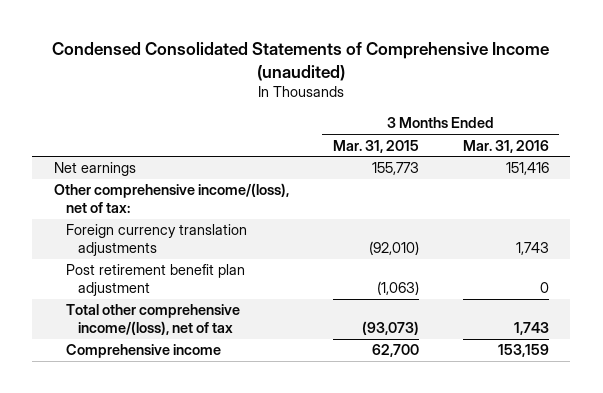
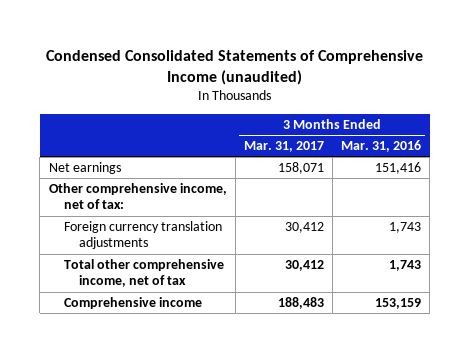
[332,139,419,153] Mar. 31, 2015 -> none
none -> [243,141,324,153] Mar. 31, 2017
[53,183,289,214] Other comprehensive income/(loss), net of tax: -> [48,183,227,210] Other comprehensive income, net of tax:
[66,264,246,297] Post retirement benefit plan adjustment -> none
[66,304,241,336] Total other comprehensive income/(loss), net of tax -> [63,259,224,288] Total other comprehensive income, net of tax

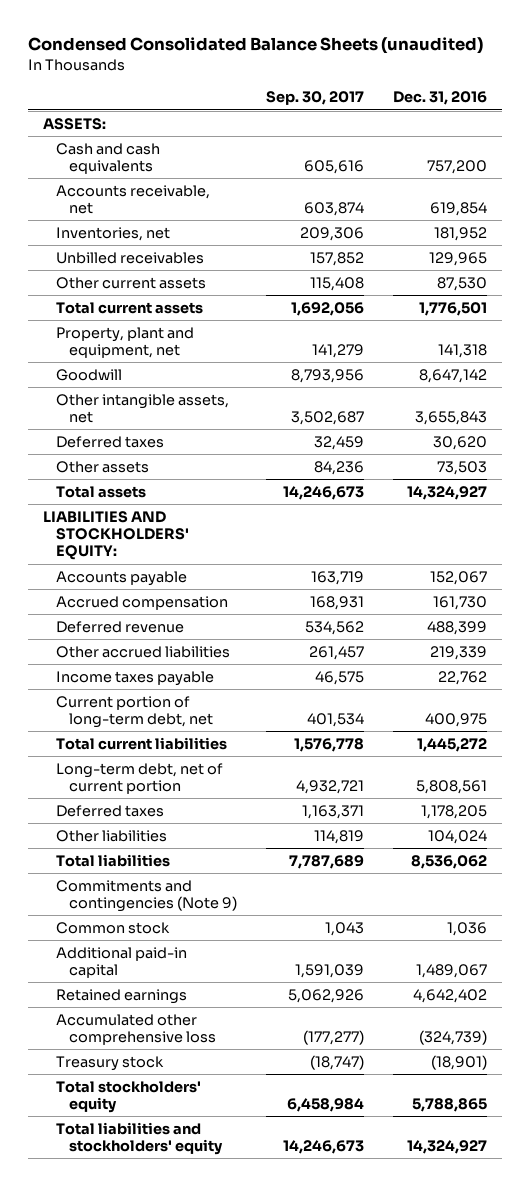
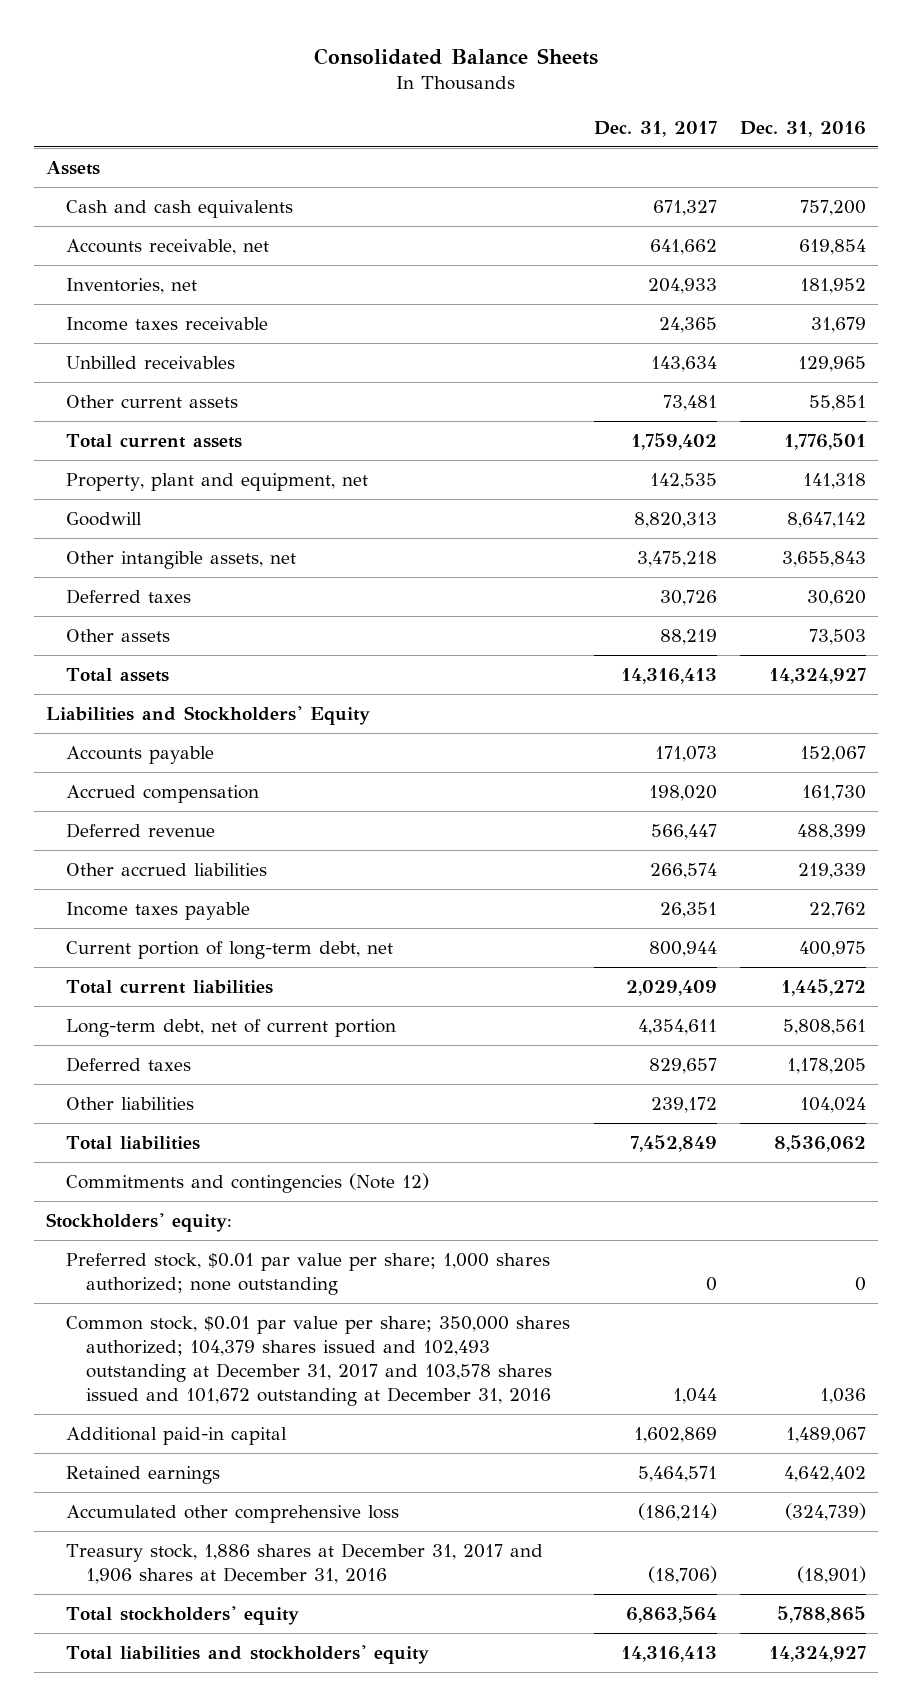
[27,37,483,55] Condensed Consolidated Balance Sheets (unaudited) -> [314,47,599,65] Consolidated Balance Sheets
[266,91,365,106] Sep. 30, 2017 -> none
none -> [593,120,717,137] Dec. 31, 2017
[42,117,106,130] ASSETS: -> [46,160,101,175] Assets
none -> [66,316,269,331] Income taxes receivable
[437,276,488,291] 87,530 -> [809,394,867,411] 55,851
[42,510,189,561] LIABILITIES AND STOCKHOLDERS' EQUITY: -> [46,705,371,725] Liabilities and Stockholders' Equity
[55,879,237,913] Commitments and contingencies (Note 9) -> [66,1172,430,1193] Commitments and contingencies (Note 12)
none -> [46,1212,233,1232] Stockholders' equity:
none -> [66,1252,551,1295] Preferred stock, $0.01 par value per share; 1,000 shares authorized; none outstanding
[55,921,170,934] Common stock -> [66,1315,571,1406] Common stock, $0.01 par value per share; 350,000 shares authorized; 104,379 shares issued and 102,493 outstanding at December 31, 2017 and 103,578 shares issued and 101,672 outstanding at December 31, 2016
[55,1055,164,1071] Treasury stock -> [66,1542,544,1584] Treasury stock, 1,886 shares at December 31, 2017 and 1,906 shares at December 31, 2016

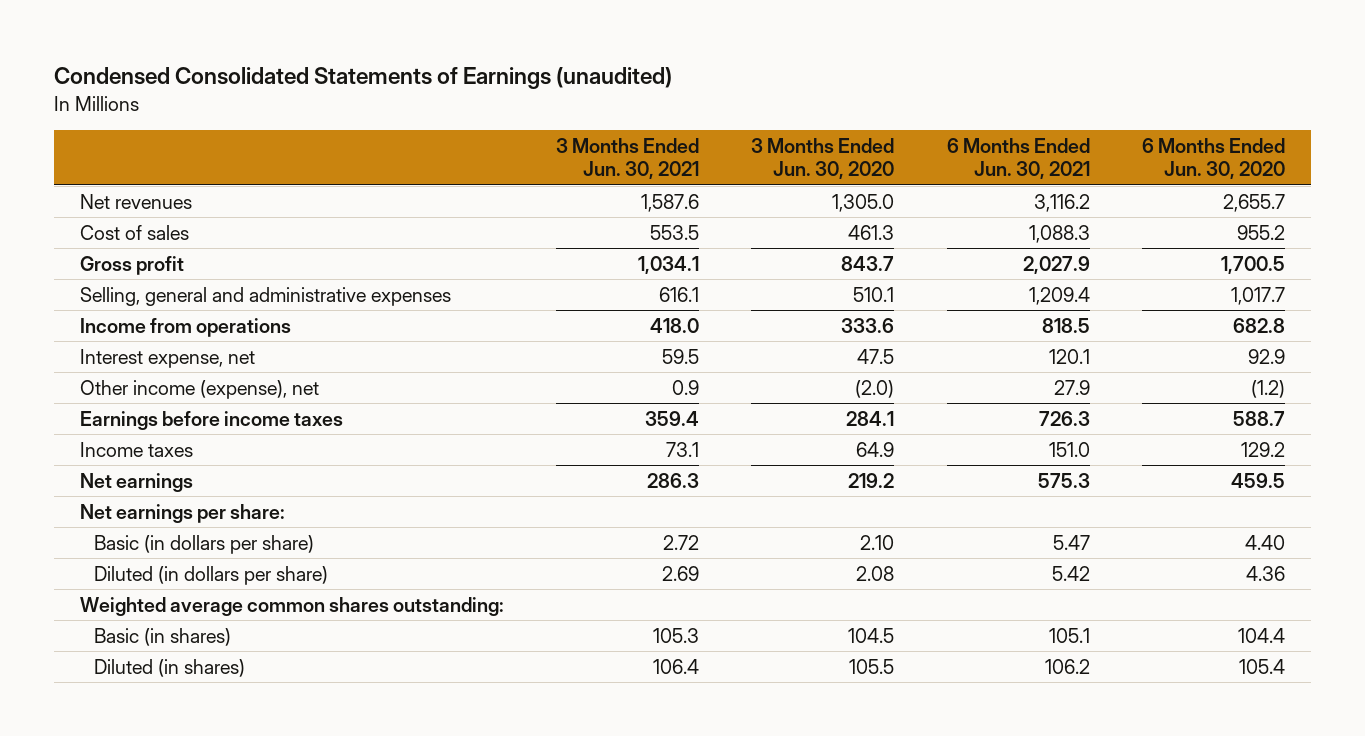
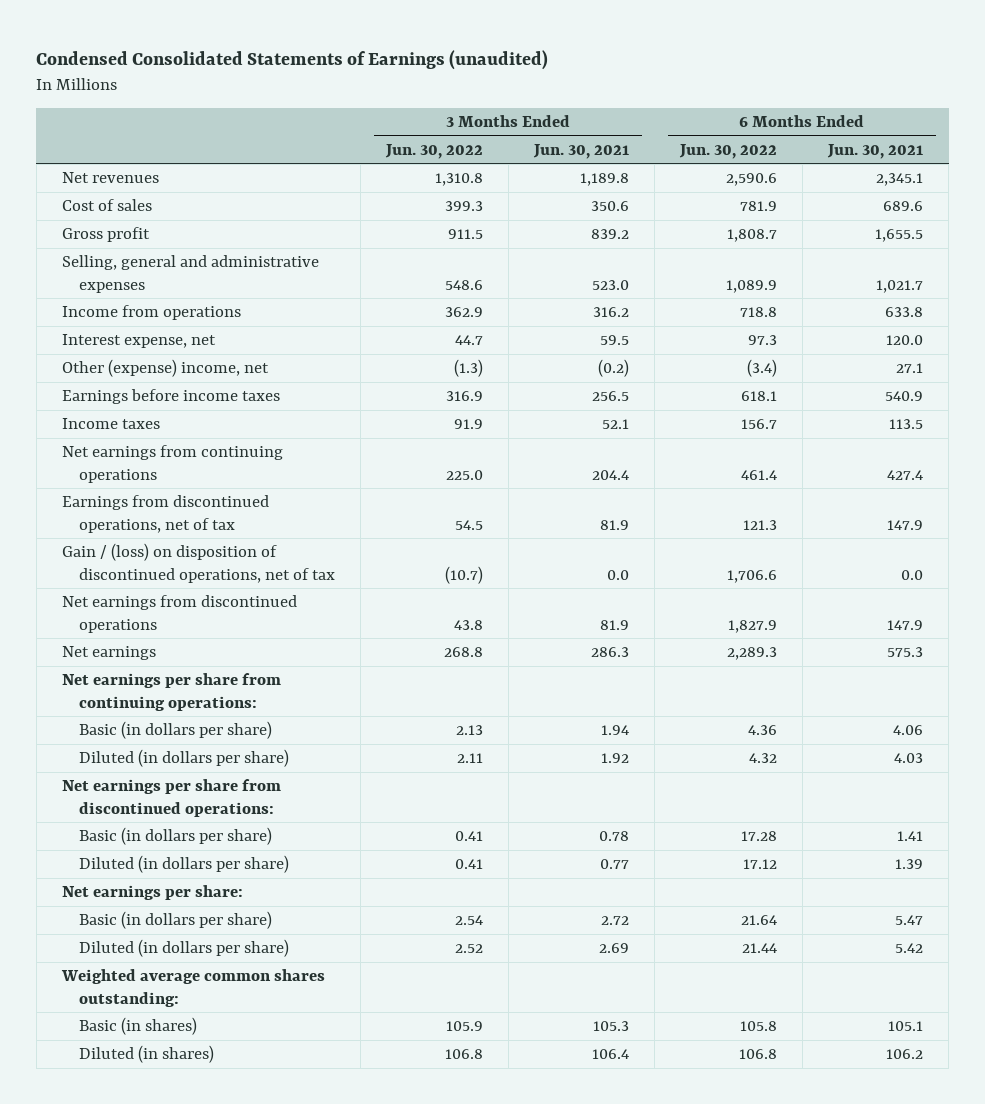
[751,138,895,180] 3 Months Ended Jun. 30, 2020 -> none
[1141,138,1285,180] 6 Months Ended Jun. 30, 2020 -> none
none -> [385,143,484,159] Jun. 30, 2022
none -> [679,143,778,159] Jun. 30, 2022
[641,193,700,212] 1,587.6 -> [580,173,630,187] 1,189.8
[1033,193,1090,212] 3,116.2 -> [876,173,924,187] 2,345.1
[650,224,700,240] 553.5 -> [591,201,630,212] 350.6
[1028,224,1090,243] 1,088.3 -> [883,201,924,212] 689.6
[638,255,700,274] 1,034.1 -> [591,229,630,240] 839.2
[1022,255,1090,274] 2,027.9 -> [875,229,924,243] 1,655.5
[659,286,700,302] 616.1 -> [592,279,630,290] 523.0
[1028,286,1090,305] 1,209.4 -> [876,279,924,293] 1,021.7
[650,317,700,333] 418.0 -> [593,307,630,318] 316.2
[1041,317,1090,333] 818.5 -> [885,307,924,318] 633.8
[1048,348,1090,364] 120.1 -> [886,335,924,346] 120.0
[79,379,319,399] Other income (expense), net -> [61,359,269,378] Other (expense) income, net
[672,379,700,395] 0.9 -> [598,359,630,378] (0.2)
[1053,379,1090,395] 27.9 -> [896,363,924,374] 27.1
[645,410,700,426] 359.4 -> [592,391,630,402] 256.5
[1038,410,1090,426] 726.3 -> [885,391,924,402] 540.9
[666,441,700,457] 73.1 -> [602,419,630,430] 52.1
[1048,441,1090,457] 151.0 -> [889,419,924,430] 113.5
none -> [61,445,283,483] Net earnings from continuing operations
none -> [61,495,269,533] Earnings from discontinued operations, net of tax
none -> [61,543,336,583] Gain / (loss) on disposition of discontinued operations, net of tax
none -> [61,595,297,633] Net earnings from discontinued operations
none -> [61,673,281,711] Net earnings per share from continuing operations:
none -> [79,721,273,740] Basic (in dollars per share)
none -> [79,749,290,768] Diluted (in dollars per share)
none -> [61,779,281,817] Net earnings per share from discontinued operations:
none -> [79,827,273,846] Basic (in dollars per share)
none -> [79,855,290,874] Diluted (in dollars per share)

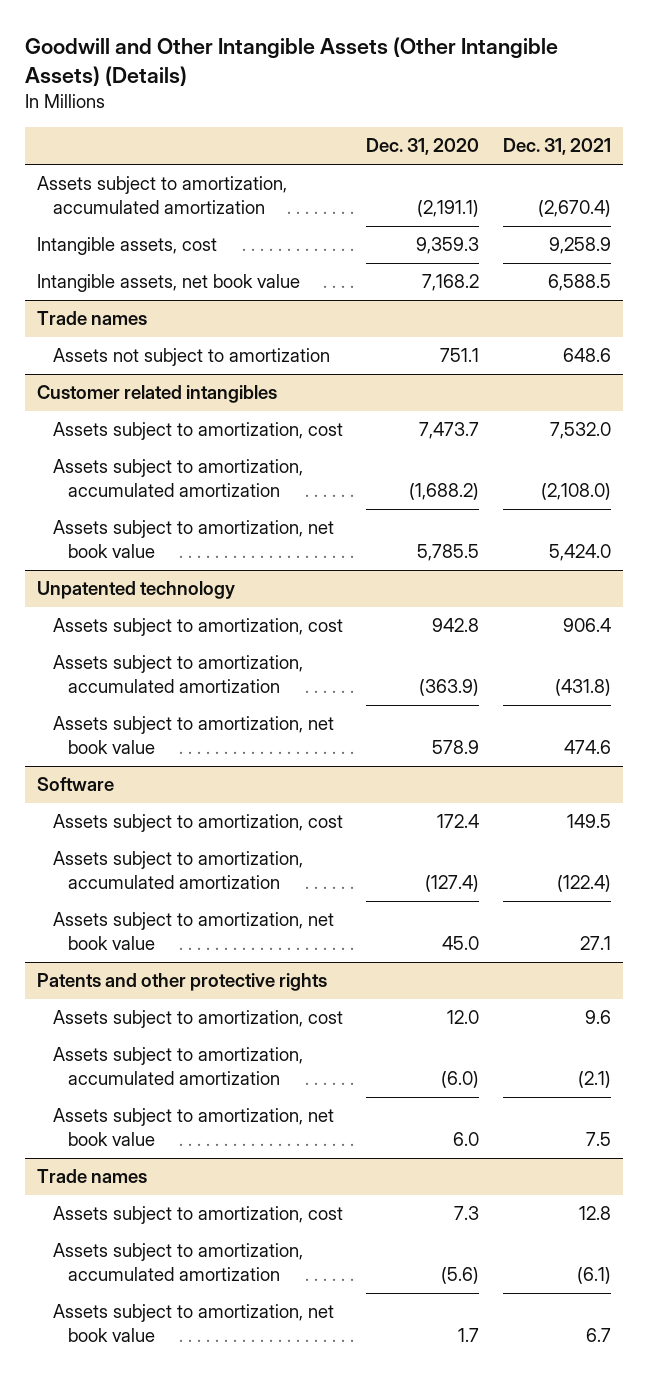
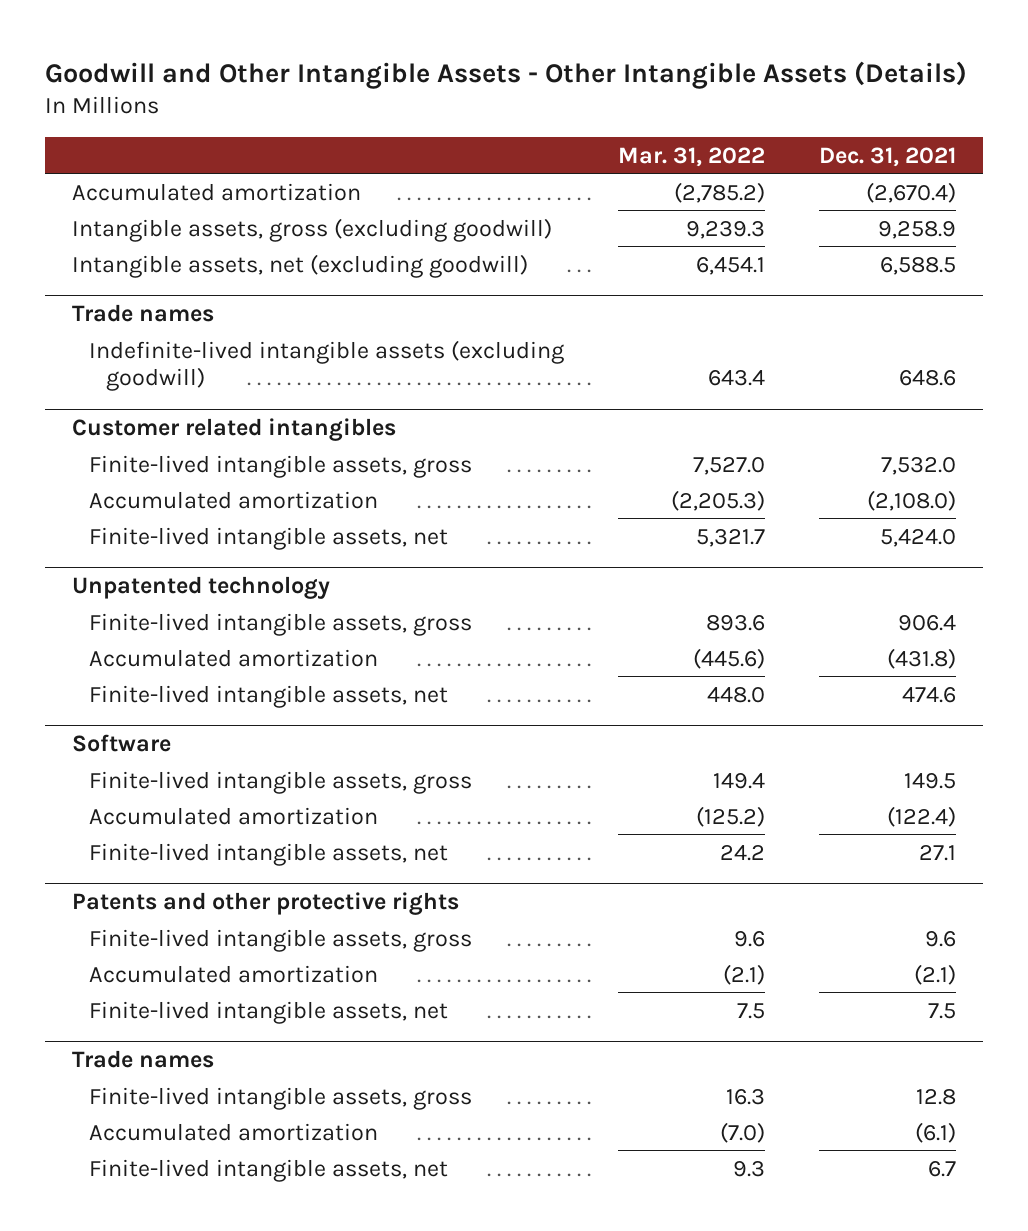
[25,37,559,87] Goodwill and Other Intangible Assets (Other Intangible Assets) (Details) -> [44,60,967,89] Goodwill and Other Intangible Assets - Other Intangible Assets (Details)
[366,138,480,156] Dec. 31, 2020 -> none
none -> [617,146,765,167] Mar. 31, 2022
[37,176,288,215] Assets subject to amortization, accumulated amortization -> [71,182,361,201] Accumulated amortization
[37,237,218,256] Intangible assets, cost -> [71,217,552,242] Intangible assets, gross (excluding goodwill)
[37,274,301,293] Intangible assets, net book value -> [71,253,528,278] Intangible assets, net (excluding goodwill)
[52,348,330,367] Assets not subject to amortization -> [88,339,564,392] Indefinite-lived intangible assets (excluding goodwill)
[52,422,343,441] Assets subject to amortization, cost -> [88,454,472,478] Finite-lived intangible assets, gross
[52,459,303,498] Assets subject to amortization, accumulated amortization -> [88,490,378,509] Accumulated amortization
[52,520,334,559] Assets subject to amortization, net book value -> [88,526,448,550] Finite-lived intangible assets, net
[52,618,343,637] Assets subject to amortization, cost -> [88,612,472,636] Finite-lived intangible assets, gross
[52,655,303,694] Assets subject to amortization, accumulated amortization -> [88,648,378,667] Accumulated amortization
[52,716,334,755] Assets subject to amortization, net book value -> [88,684,448,708] Finite-lived intangible assets, net
[52,814,343,833] Assets subject to amortization, cost -> [88,770,472,794] Finite-lived intangible assets, gross
[52,851,303,890] Assets subject to amortization, accumulated amortization -> [88,806,378,825] Accumulated amortization
[52,912,334,951] Assets subject to amortization, net book value -> [88,842,448,866] Finite-lived intangible assets, net
[52,1010,343,1029] Assets subject to amortization, cost -> [88,928,472,952] Finite-lived intangible assets, gross
[52,1047,303,1086] Assets subject to amortization, accumulated amortization -> [88,964,378,983] Accumulated amortization
[52,1108,334,1147] Assets subject to amortization, net book value -> [88,1000,448,1024] Finite-lived intangible assets, net
[52,1206,343,1225] Assets subject to amortization, cost -> [88,1086,472,1110] Finite-lived intangible assets, gross
[52,1243,303,1282] Assets subject to amortization, accumulated amortization -> [88,1122,378,1141] Accumulated amortization
[52,1304,334,1343] Assets subject to amortization, net book value -> [88,1158,448,1182] Finite-lived intangible assets, net

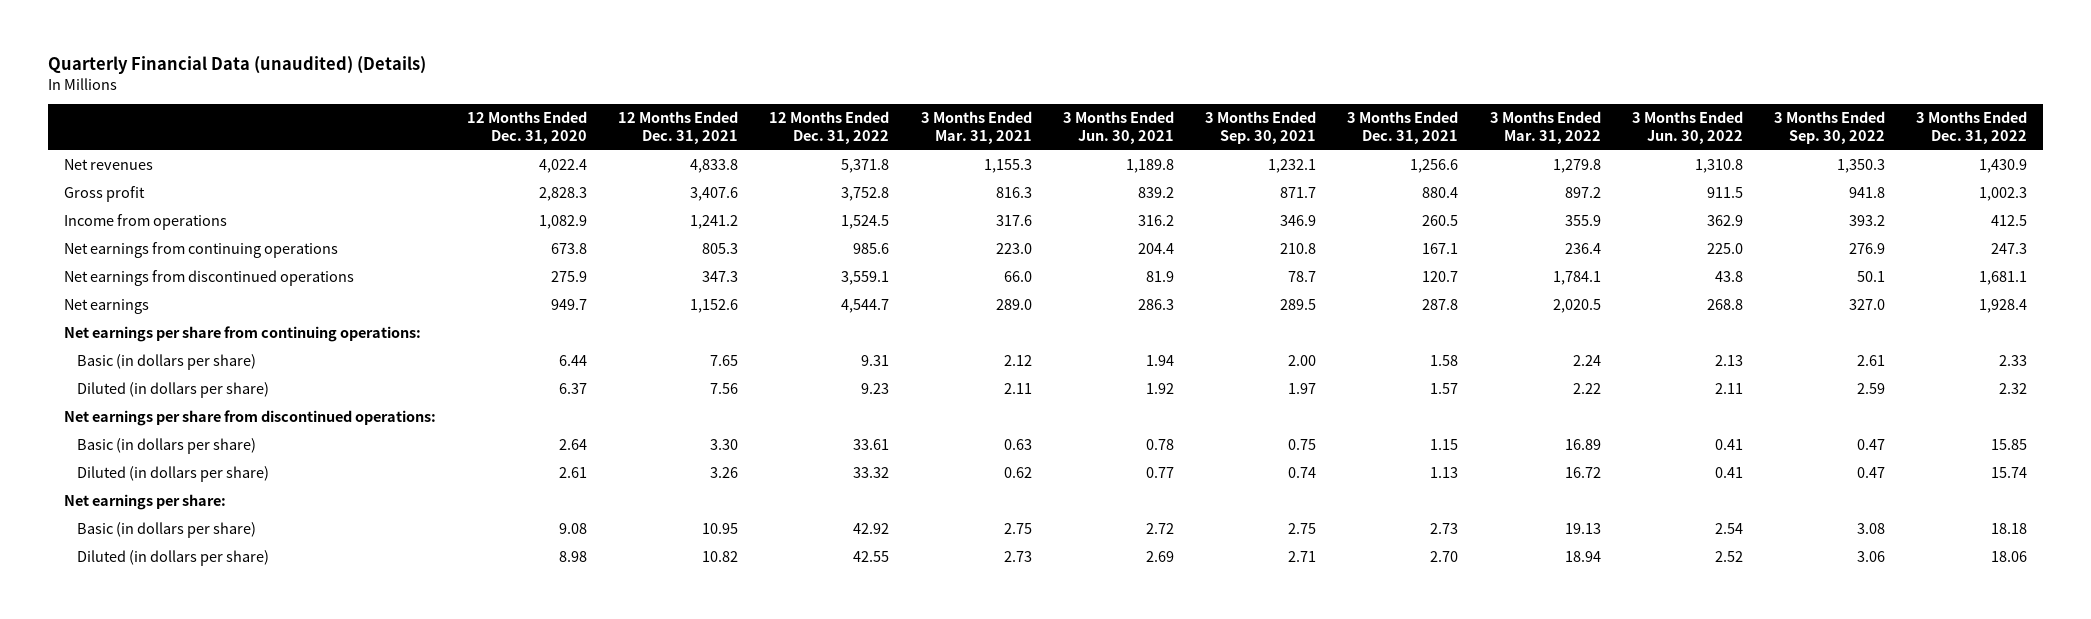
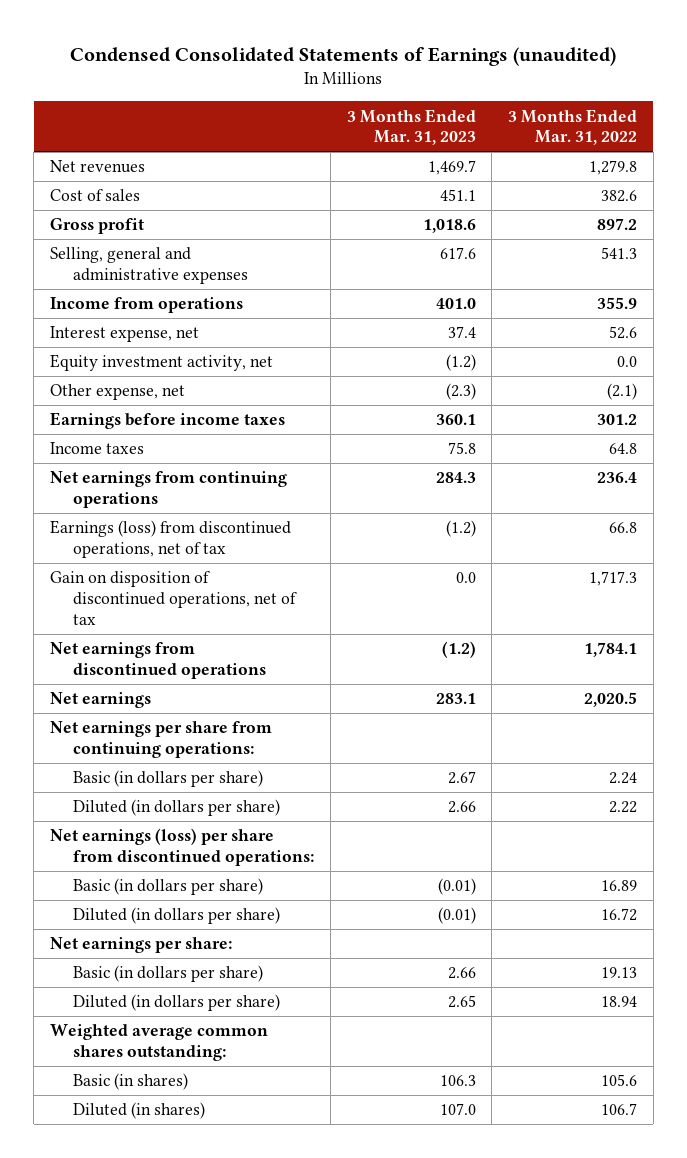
[48,56,427,75] Quarterly Financial Data (unaudited) (Details) -> [70,46,617,66] Condensed Consolidated Statements of Earnings (unaudited)
[466,111,587,145] 12 Months Ended Dec. 31, 2020 -> none
[618,111,739,145] 12 Months Ended Dec. 31, 2021 -> none
[769,111,890,145] 12 Months Ended Dec. 31, 2022 -> none
[920,111,1032,145] 3 Months Ended Mar. 31, 2021 -> none
[1062,111,1174,145] 3 Months Ended Jun. 30, 2021 -> none
[1205,111,1317,145] 3 Months Ended Sep. 30, 2021 -> none
[1347,111,1459,145] 3 Months Ended Dec. 31, 2021 -> none
[1631,111,1743,145] 3 Months Ended Jun. 30, 2022 -> none
[1773,111,1885,145] 3 Months Ended Sep. 30, 2022 -> none
[1916,111,2028,145] 3 Months Ended Dec. 31, 2022 -> none
none -> [346,108,476,146] 3 Months Ended Mar. 31, 2023
none -> [49,189,140,202] Cost of sales
none -> [49,247,249,285] Selling, general and administrative expenses
none -> [49,326,199,343] Interest expense, net
none -> [49,354,273,372] Equity investment activity, net
none -> [49,384,185,401] Other expense, net
none -> [49,412,285,430] Earnings before income taxes
none -> [49,442,144,455] Income taxes
none -> [49,520,291,559] Earnings (loss) from discontinued operations, net of tax
none -> [49,571,298,625] Gain on disposition of discontinued operations, net of tax
[63,410,436,427] Net earnings per share from discontinued operations: -> [49,828,315,867] Net earnings (loss) per share from discontinued operations:
none -> [49,1024,268,1062] Weighted average common shares outstanding:
none -> [73,1073,189,1091] Basic (in shares)
none -> [73,1102,206,1120] Diluted (in shares)

